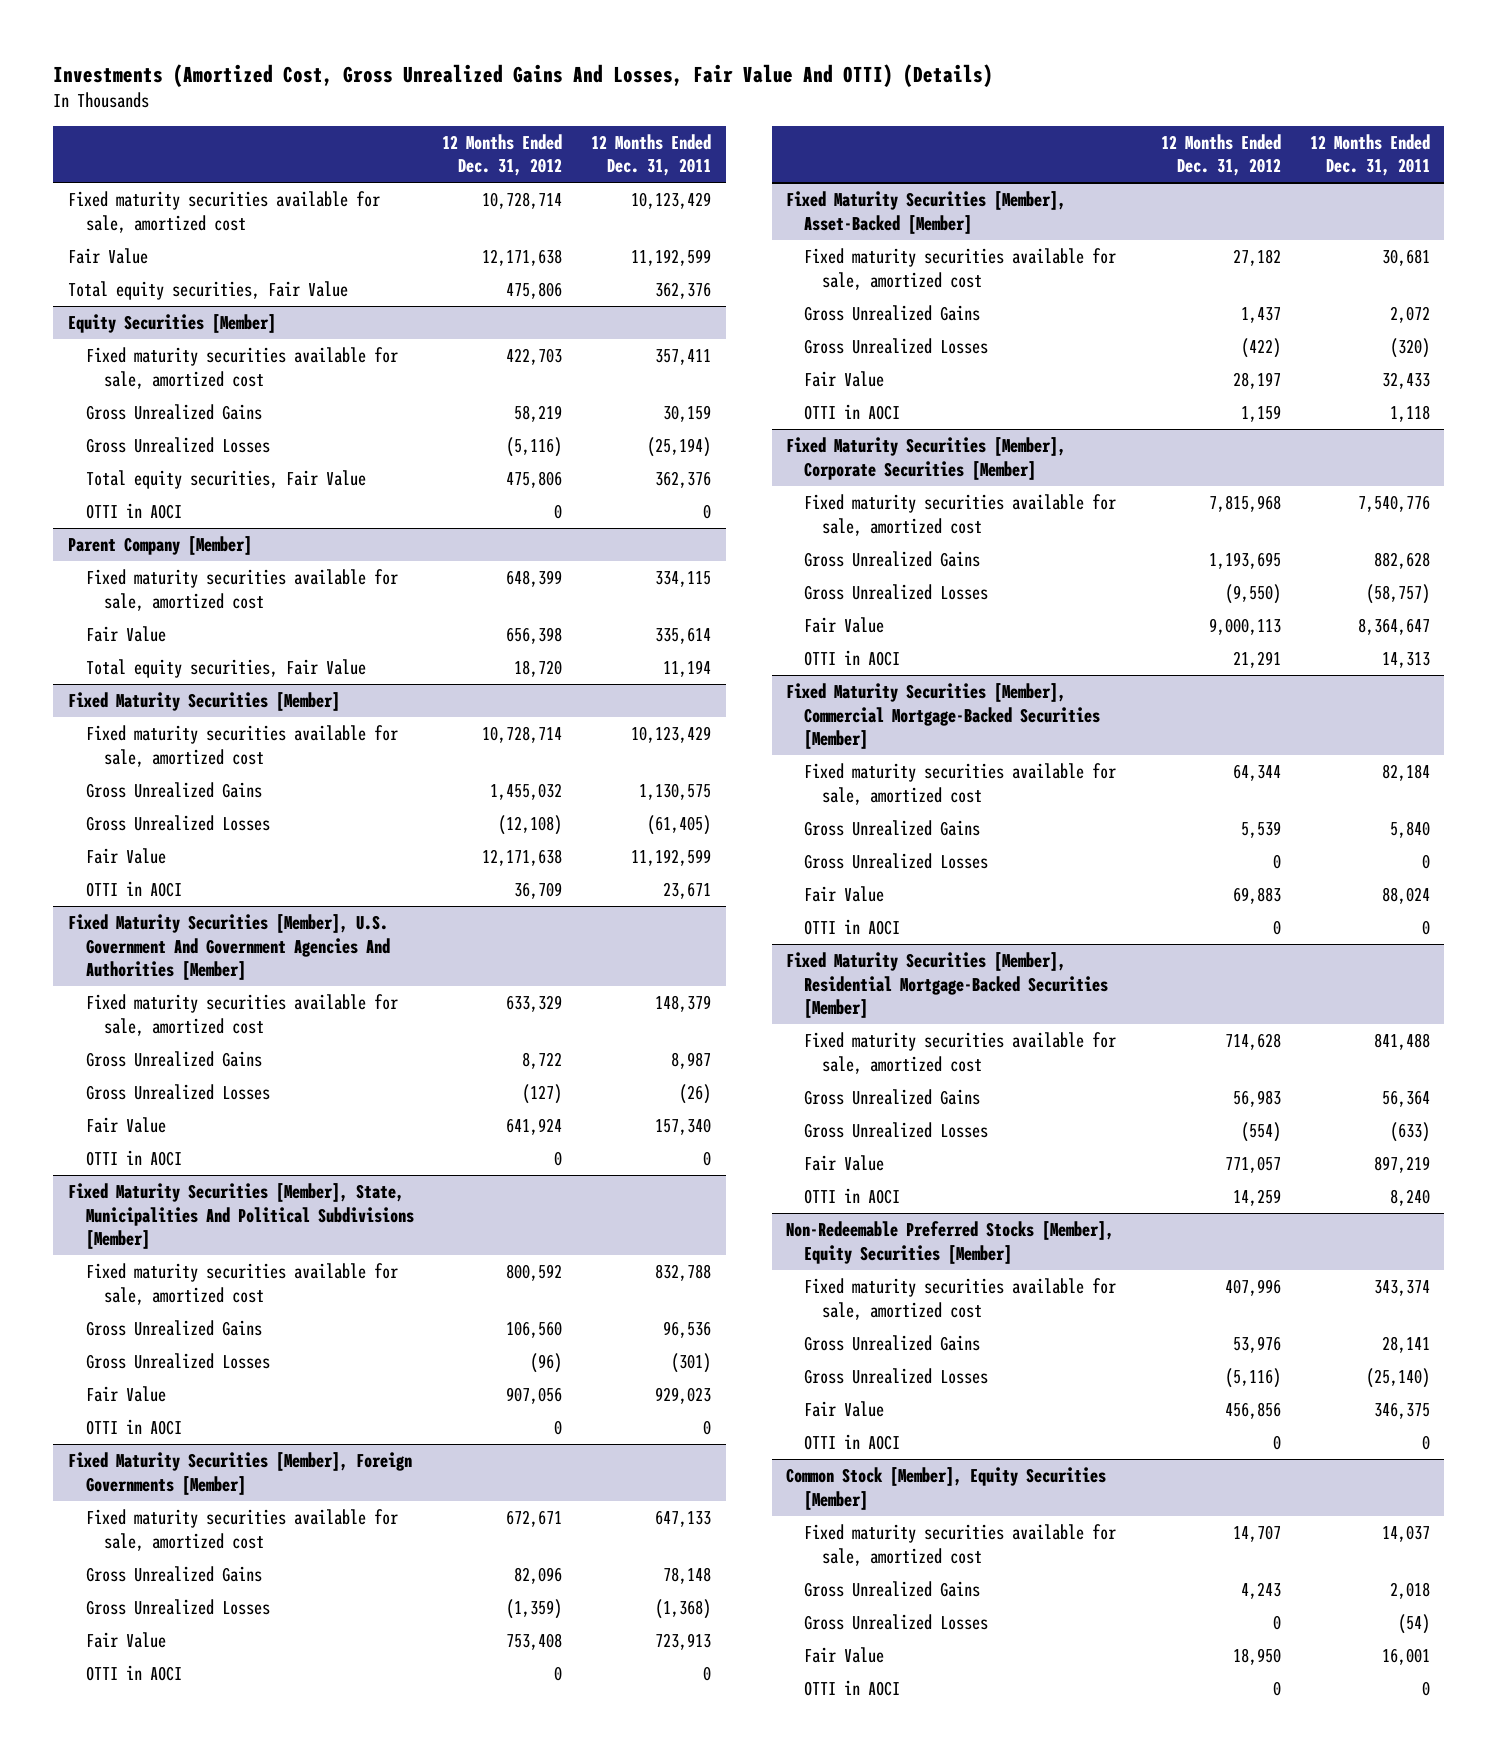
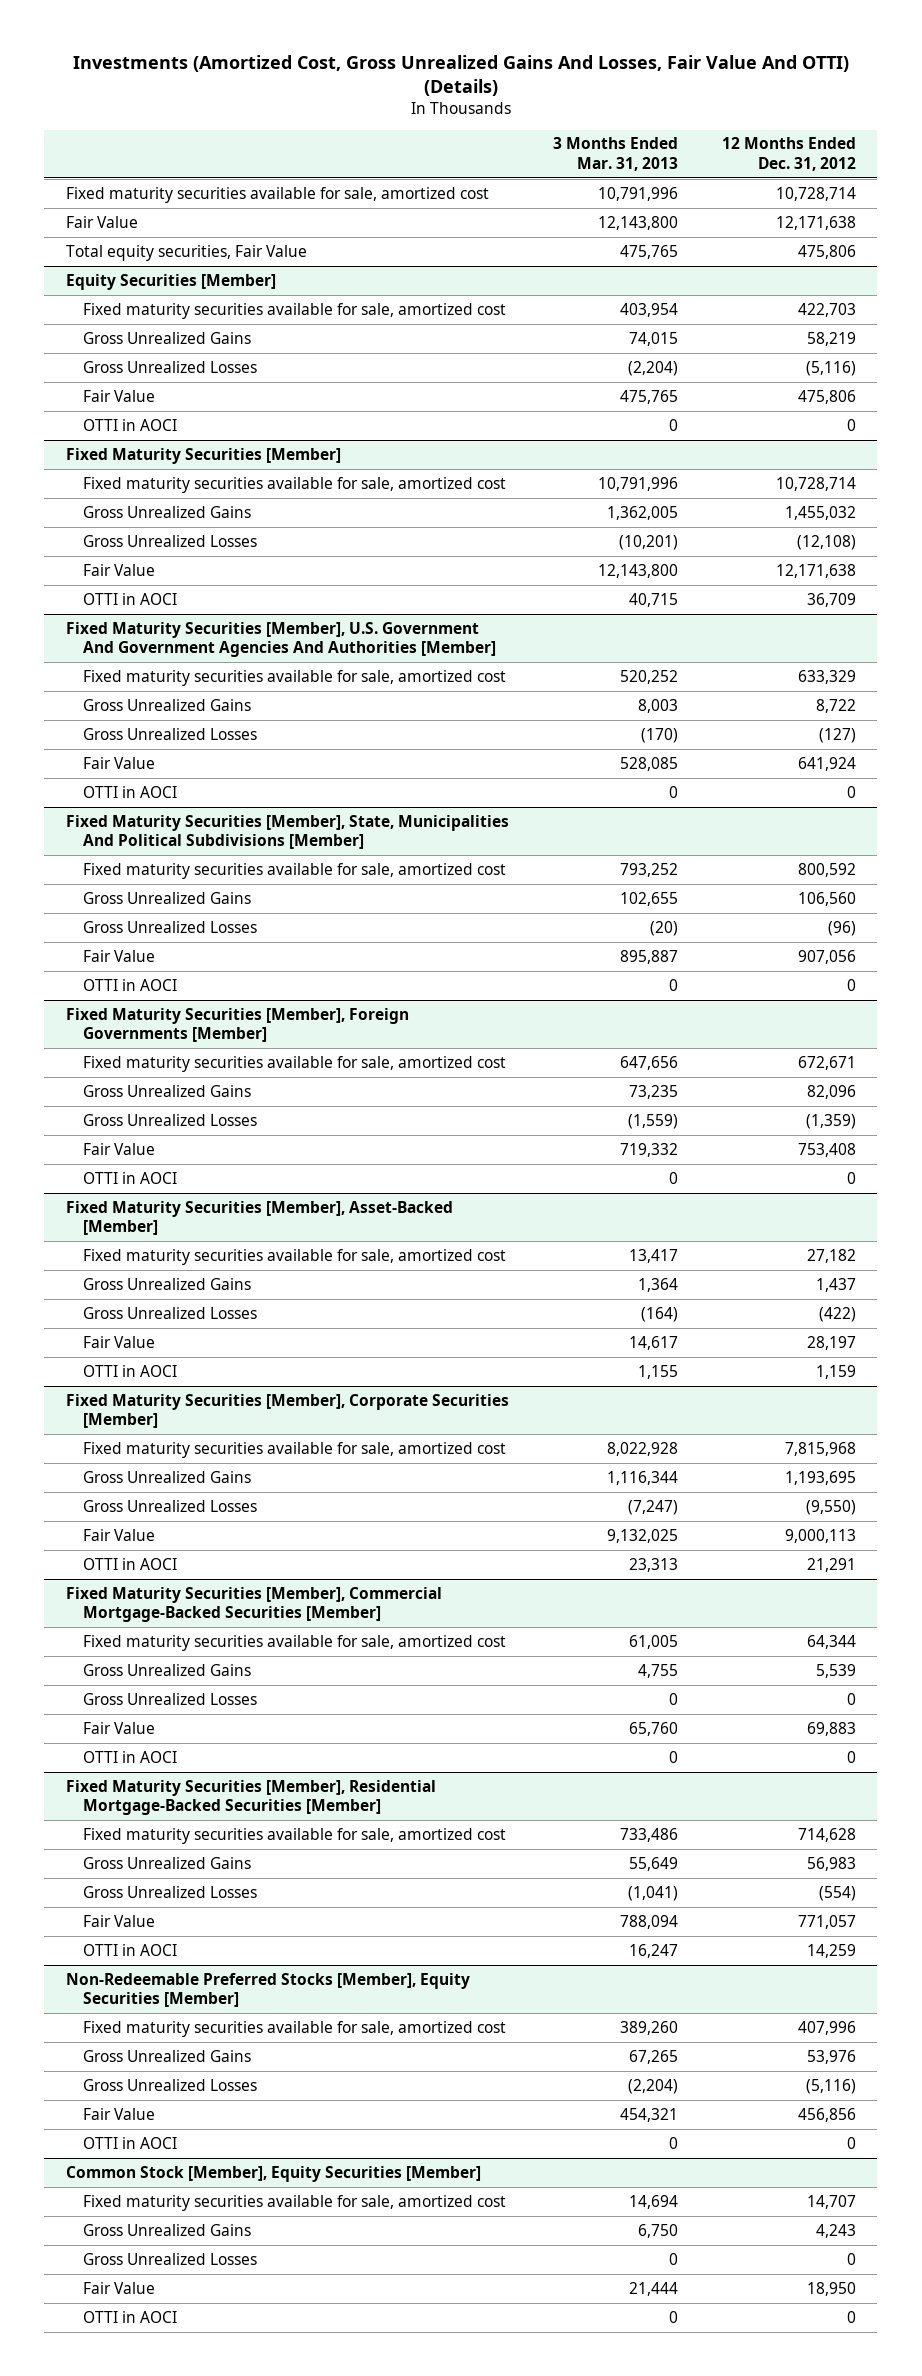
[591,133,712,177] 12 Months Ended Dec. 31, 2011 -> none
none -> [552,137,678,171] 3 Months Ended Mar. 31, 2013
[85,469,366,489] Total equity securities, Fair Value -> [82,389,155,402] Fair Value
[67,535,252,555] Parent Company [Member] -> none
[85,568,398,611] Fixed maturity securities available for sale, amortized cost -> none
[85,625,166,642] Fair Value -> none
[85,658,366,678] Total equity securities, Fair Value -> none

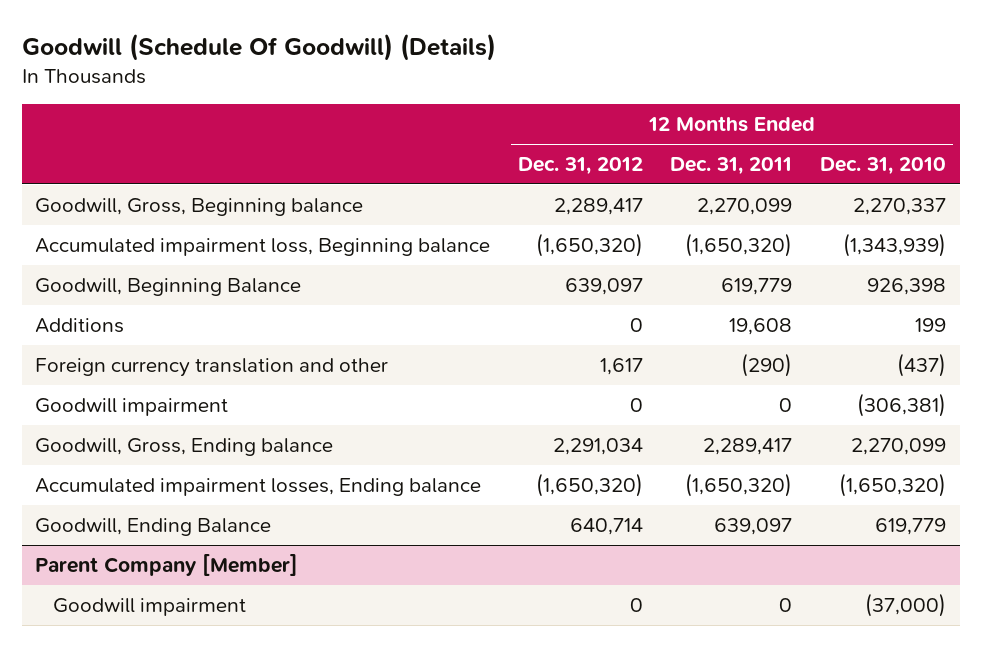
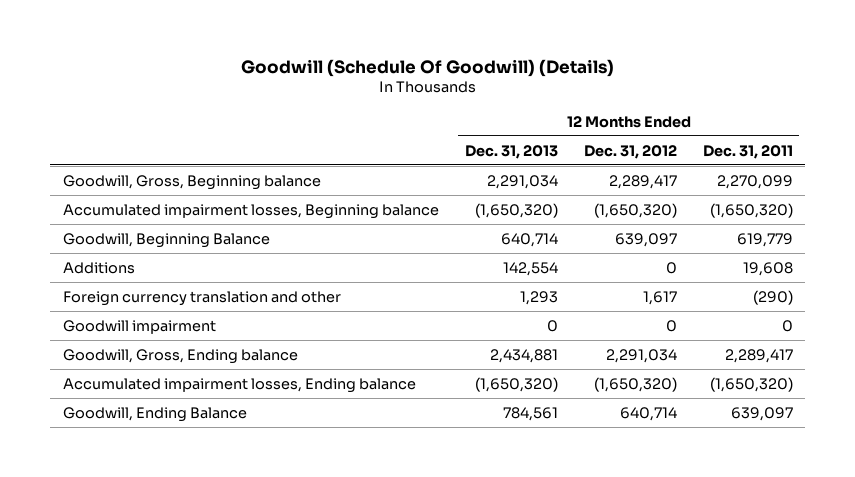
[819,157,946,176] Dec. 31, 2010 -> none
none -> [464,144,558,159] Dec. 31, 2013
[35,238,491,257] Accumulated impairment loss, Beginning balance -> [62,203,439,219] Accumulated impairment losses, Beginning balance
[35,554,299,577] Parent Company [Member] -> none
[52,598,246,617] Goodwill impairment -> none

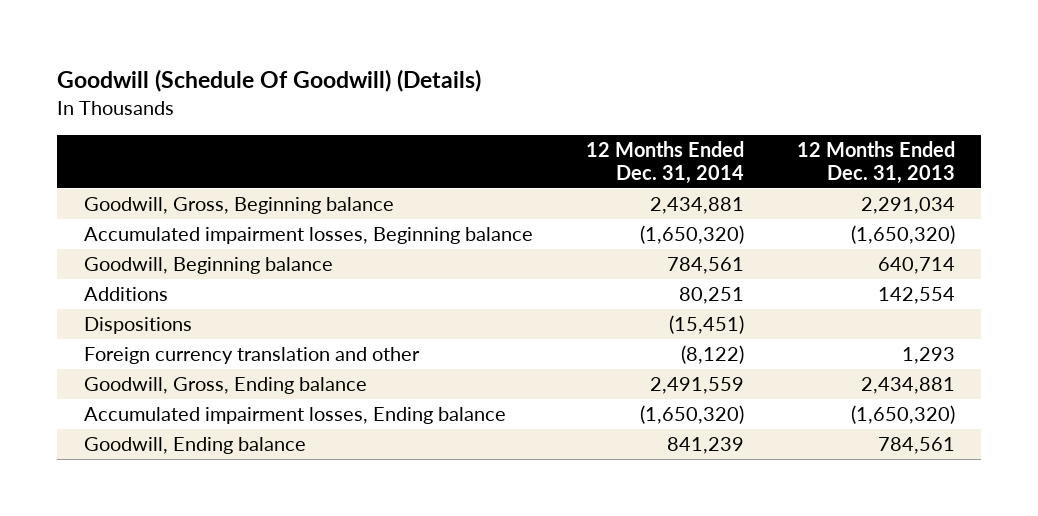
[583,144,677,159] Dec. 31, 2012 -> none
[702,144,793,159] Dec. 31, 2011 -> none
none -> [585,140,744,185] 12 Months Ended Dec. 31, 2014
[62,232,270,248] Goodwill, Beginning Balance -> [83,256,333,274] Goodwill, Beginning balance
none -> [83,316,192,334] Dispositions
[62,319,216,334] Goodwill impairment -> none
[62,406,247,422] Goodwill, Ending Balance -> [83,436,306,454] Goodwill, Ending balance

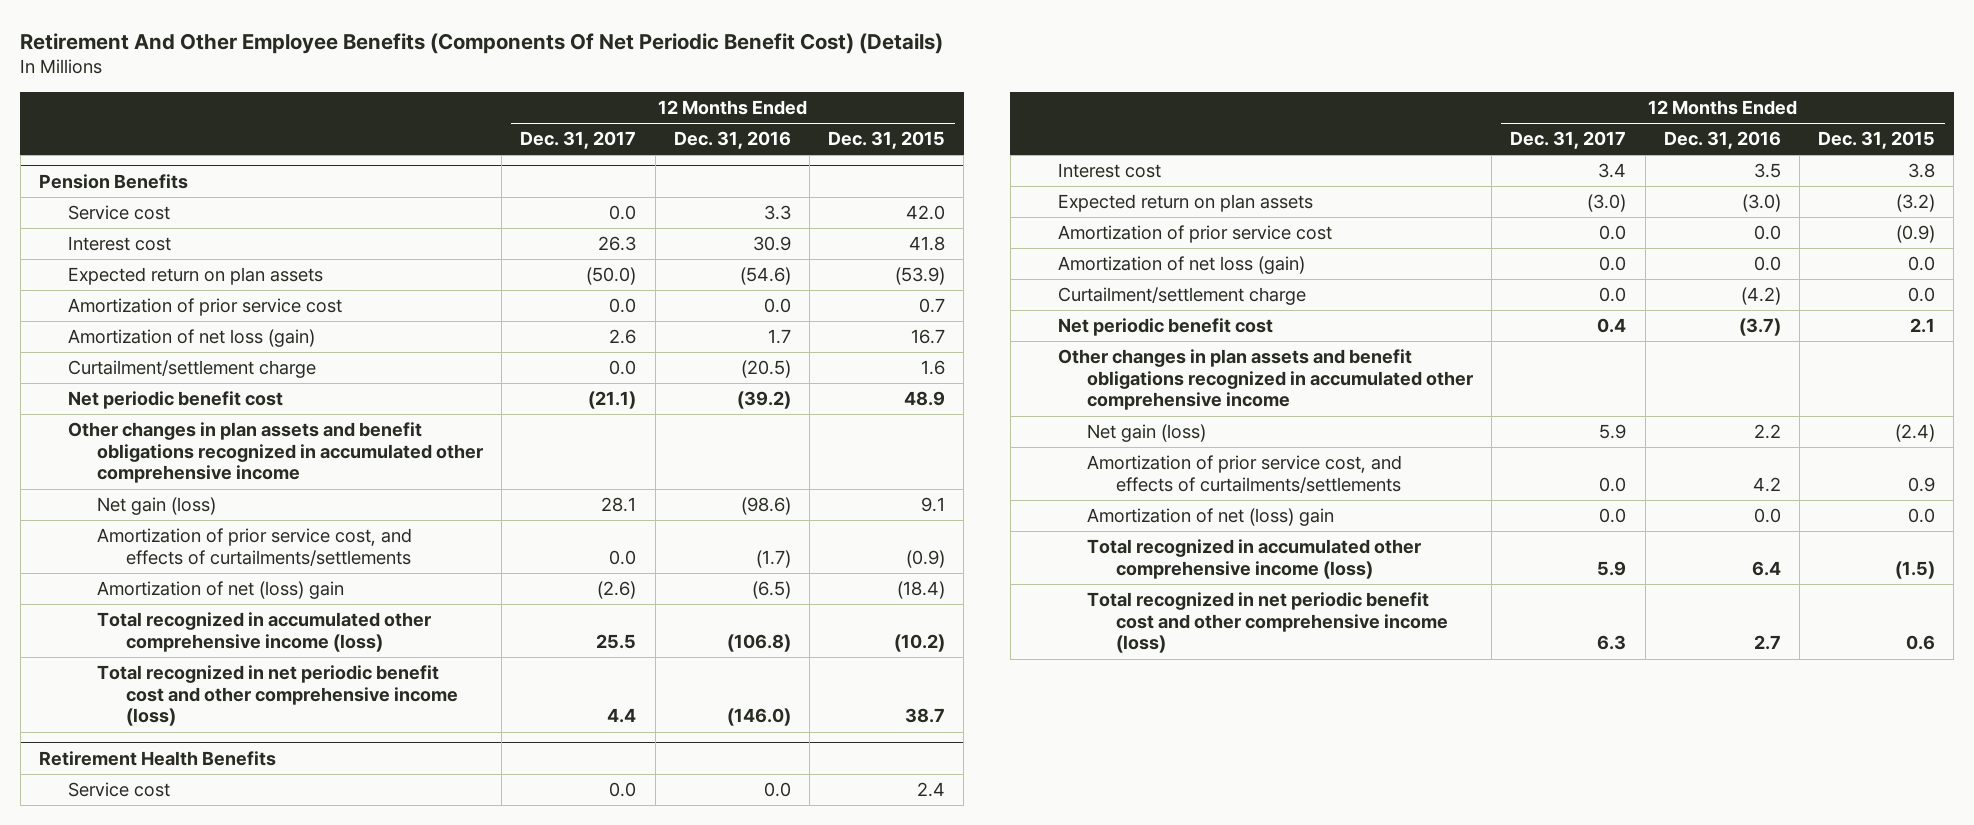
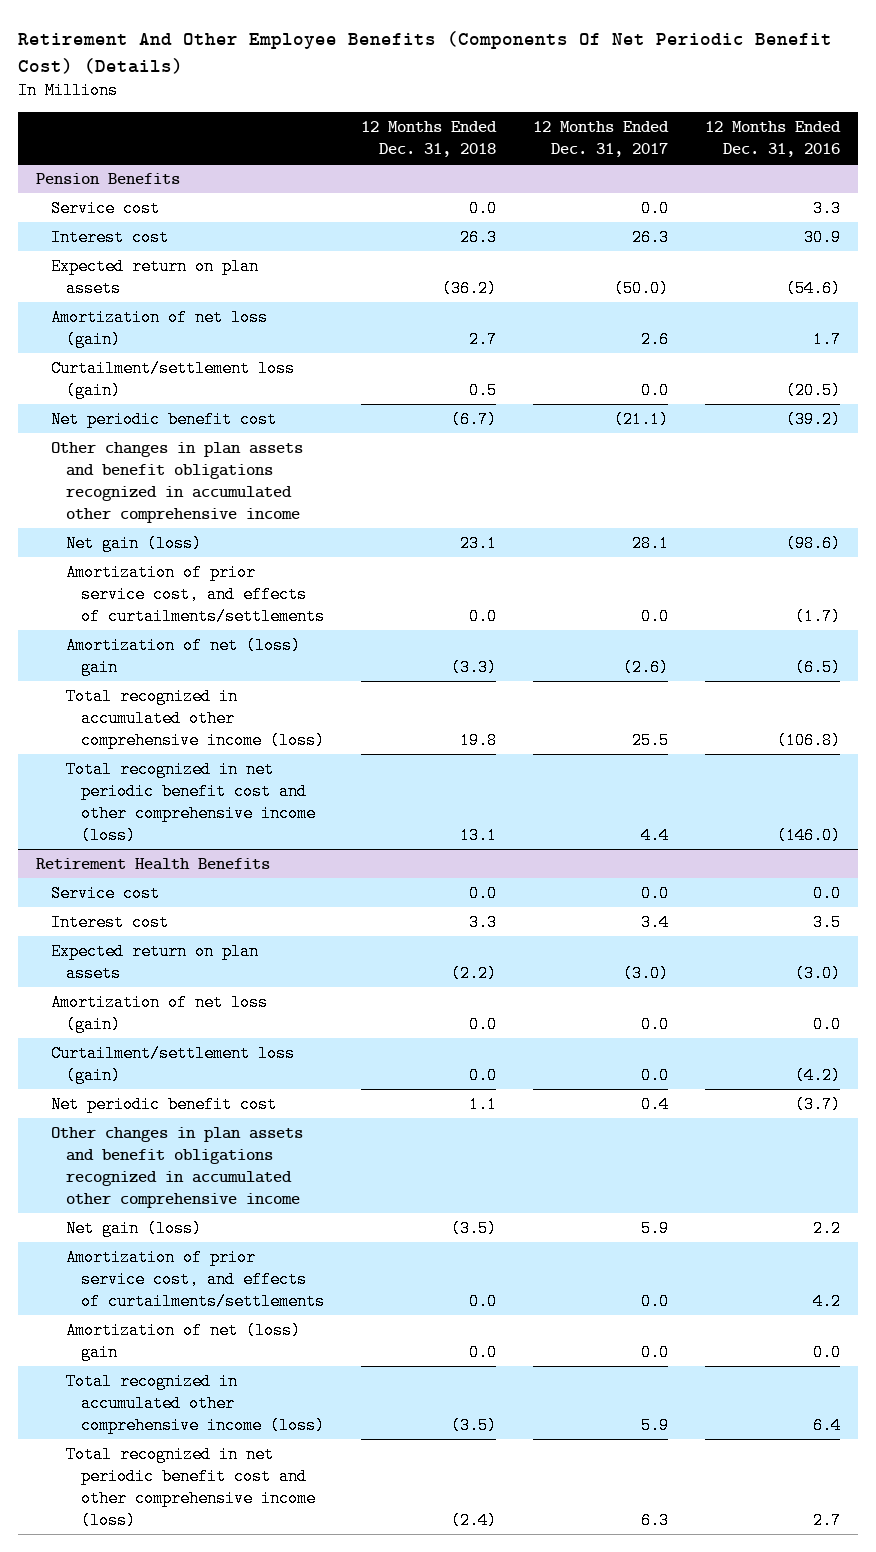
[828,131,946,150] Dec. 31, 2015 -> none
none -> [360,120,497,157] 12 Months Ended Dec. 31, 2018
[67,298,342,317] Amortization of prior service cost -> none
[67,360,316,379] Curtailment/settlement charge -> [51,359,296,399] Curtailment/settlement loss (gain)
[1057,225,1332,244] Amortization of prior service cost -> none
[1057,287,1306,306] Curtailment/settlement charge -> [51,1044,296,1084] Curtailment/settlement loss (gain)

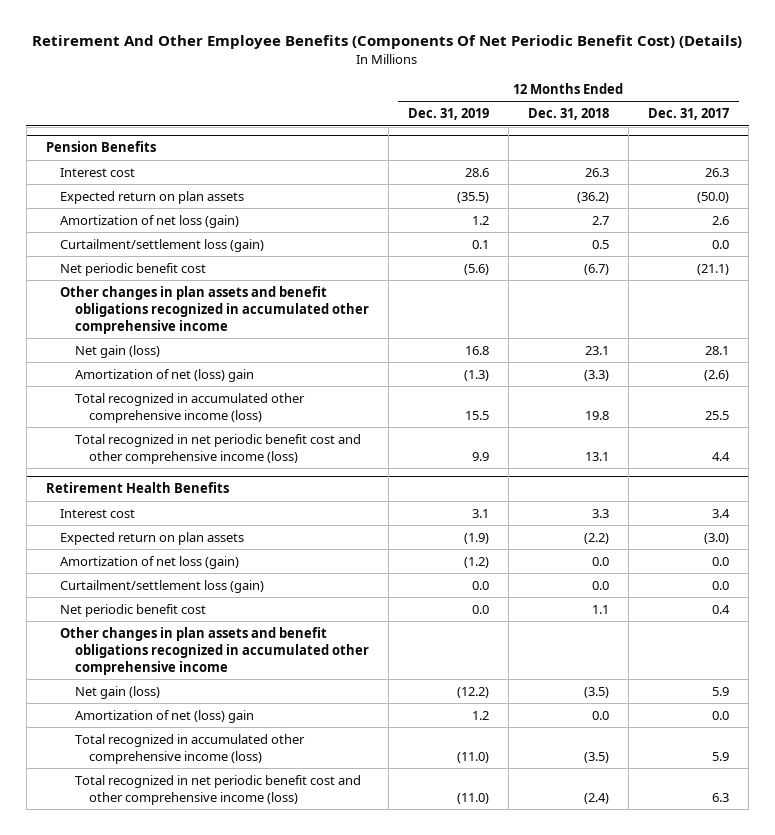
[704,120,841,157] 12 Months Ended Dec. 31, 2016 -> none
none -> [407,108,489,121] Dec. 31, 2019
[51,199,161,217] Service cost -> none
[65,563,325,625] Amortization of prior service cost, and effects of curtailments/settlements -> none
[51,884,161,902] Service cost -> none
[65,1248,325,1310] Amortization of prior service cost, and effects of curtailments/settlements -> none

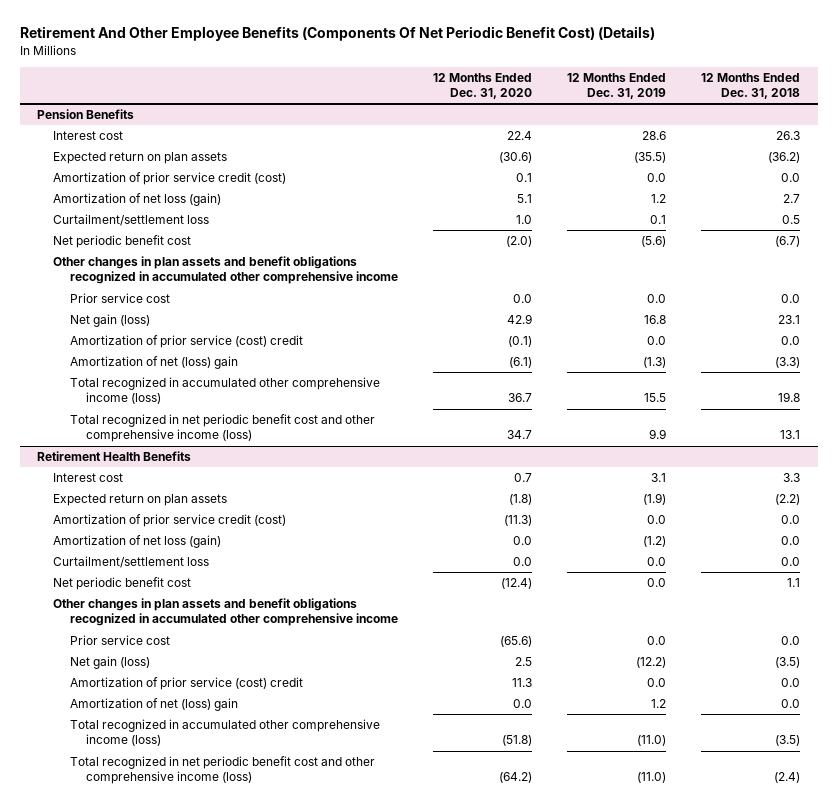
[648,108,730,121] Dec. 31, 2017 -> none
none -> [432,72,532,100] 12 Months Ended Dec. 31, 2020
none -> [53,172,287,186] Amortization of prior service credit (cost)
[60,238,265,252] Curtailment/settlement loss (gain) -> [53,214,210,227] Curtailment/settlement loss
none -> [69,293,170,304] Prior service cost
none -> [69,335,303,349] Amortization of prior service (cost) credit
none -> [53,514,287,528] Amortization of prior service credit (cost)
[60,579,265,593] Curtailment/settlement loss (gain) -> [53,556,210,569] Curtailment/settlement loss
none -> [69,635,170,646] Prior service cost
none -> [69,677,303,691] Amortization of prior service (cost) credit

